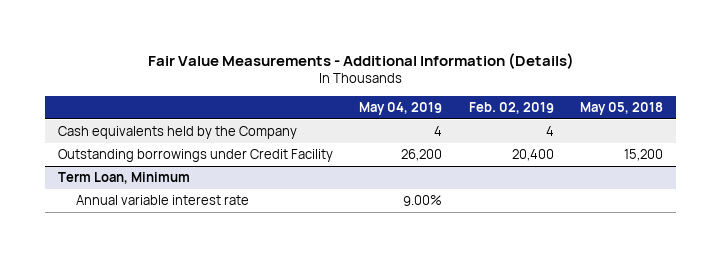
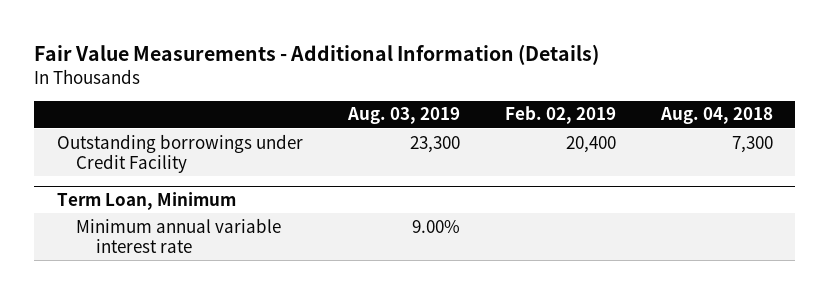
[359,102,443,116] May 04, 2019 -> none
[579,102,663,116] May 05, 2018 -> none
none -> [346,107,460,125] Aug. 03, 2019
none -> [659,107,773,125] Aug. 04, 2018
[58,126,298,140] Cash equivalents held by the Company -> none
[76,195,250,206] Annual variable interest rate -> [76,217,282,253] Minimum annual variable interest rate

